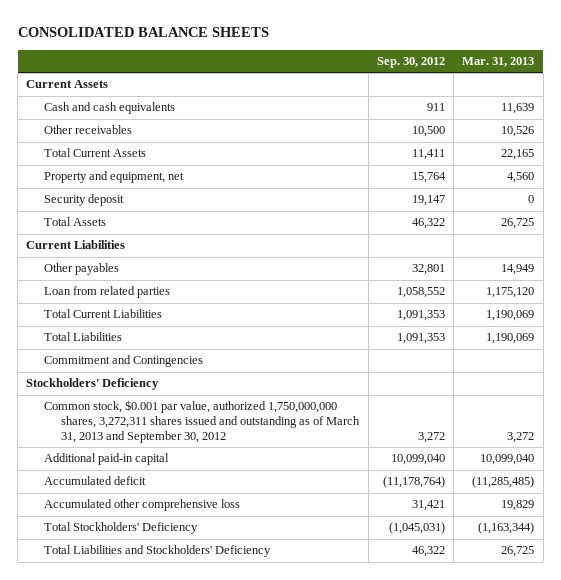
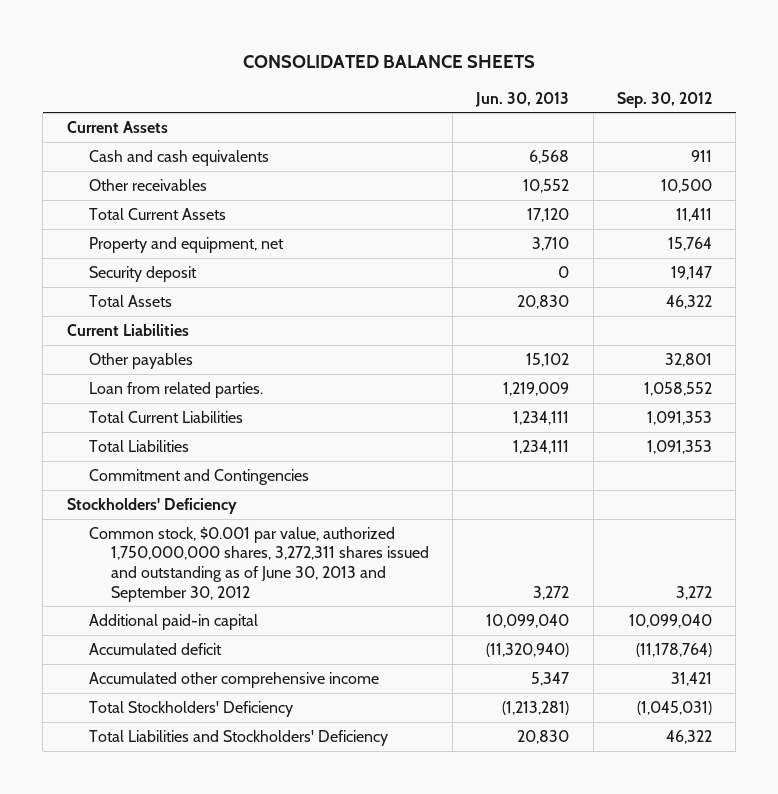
[462,57,535,68] Mar. 31, 2013 -> none
none -> [475,91,570,107] Jun. 30, 2013
[43,286,170,299] Loan from related parties -> [88,381,263,398] Loan from related parties.
[43,400,361,443] Common stock, $0.001 par value, authorized 1,750,000,000 shares, 3,272,311 shares issued and outstanding as of March 31, 2013 and September 30, 2012 -> [88,526,429,602] Common stock, $0.001 par value, authorized 1,750,000,000 shares, 3,272,311 shares issued and outstanding as of June 30, 2013 and September 30, 2012
[43,499,240,512] Accumulated other comprehensive loss -> [88,671,379,688] Accumulated other comprehensive income

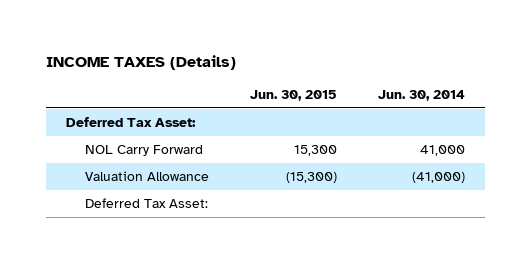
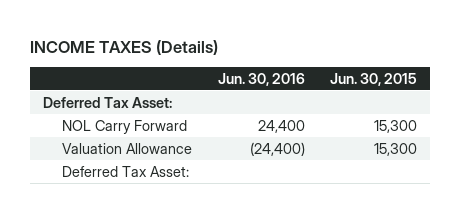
[377,90,465,102] Jun. 30, 2014 -> none
none -> [217,72,305,86] Jun. 30, 2016
[285,172,337,184] (15,300) -> [374,142,418,156] 15,300

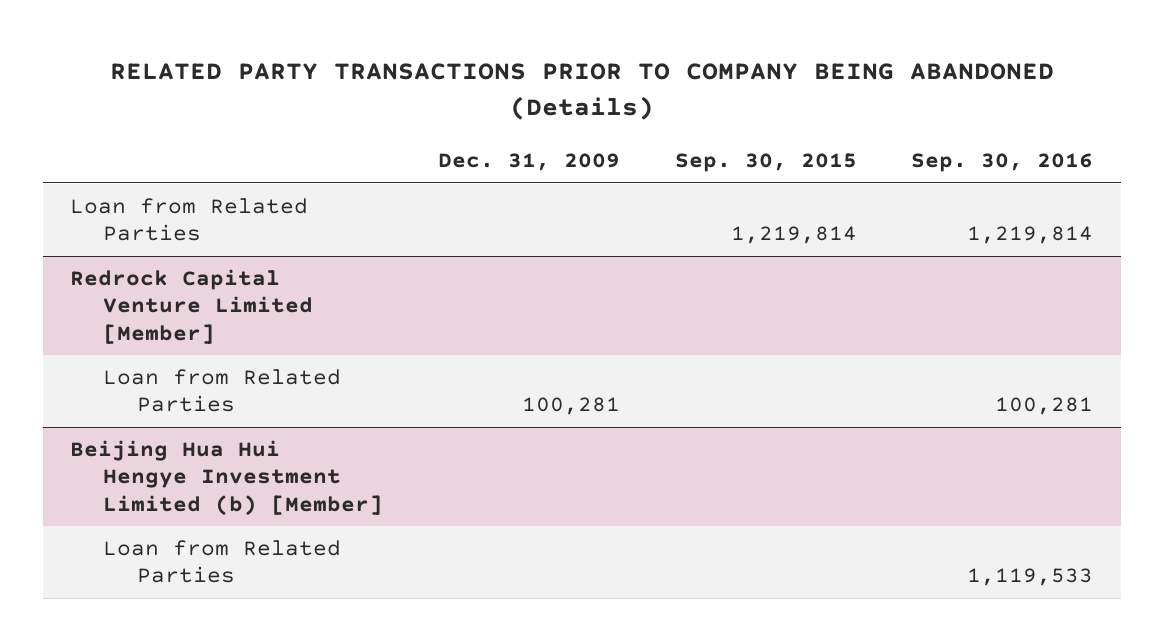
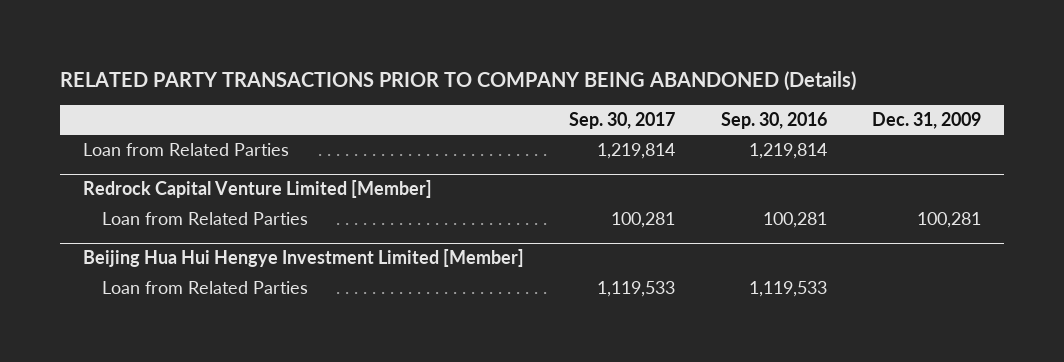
[674,153,857,173] Sep. 30, 2015 -> none
none -> [569,111,676,129] Sep. 30, 2017
[70,440,384,516] Beijing Hua Hui Hengye Investment Limited (b) [Member] -> [82,249,524,268] Beijing Hua Hui Hengye Investment Limited [Member]

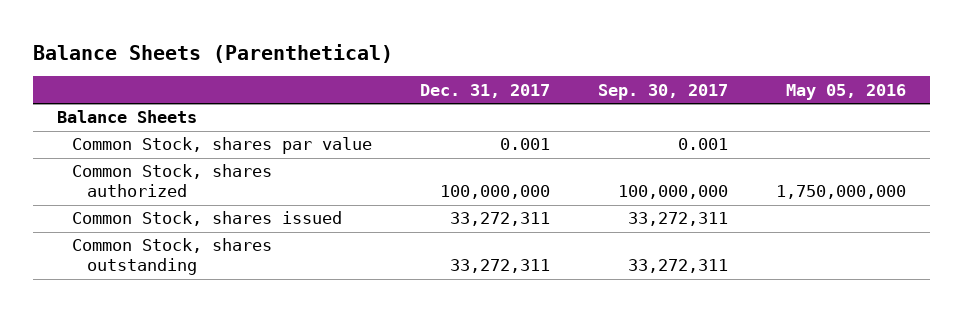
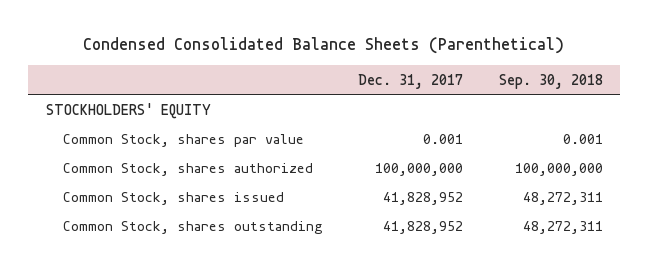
[33,43,394,63] Balance Sheets (Parenthetical) -> [83,37,565,55] Condensed Consolidated Balance Sheets (Parenthetical)
[597,83,728,100] Sep. 30, 2017 -> none
[785,83,906,100] May 05, 2016 -> none
none -> [498,73,603,89] Sep. 30, 2018
[57,110,198,124] Balance Sheets -> none
none -> [45,102,211,119] STOCKHOLDERS' EQUITY
[449,212,550,227] 33,272,311 -> [383,191,464,205] 41,828,952
[449,259,550,274] 33,272,311 -> [383,220,464,234] 41,828,952

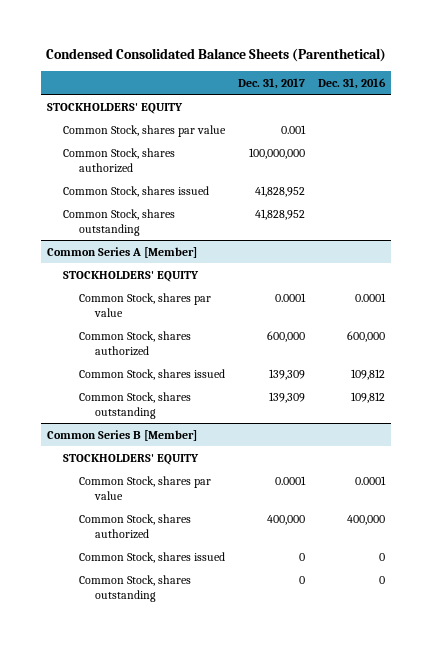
[498,73,603,89] Sep. 30, 2018 -> none
none -> [317,77,386,89] Dec. 31, 2016
none -> [47,246,198,258] Common Series A [Member]
none -> [63,270,200,282] STOCKHOLDERS' EQUITY
none -> [79,292,212,317] Common Stock, shares par value
none -> [79,330,192,356] Common Stock, shares authorized
none -> [79,368,226,380] Common Stock, shares issued
none -> [79,391,192,419] Common Stock, shares outstanding
none -> [47,429,198,441] Common Series B [Member]
none -> [63,453,200,465] STOCKHOLDERS' EQUITY
none -> [79,475,212,500] Common Stock, shares par value
none -> [79,513,192,539] Common Stock, shares authorized
none -> [79,551,226,563] Common Stock, shares issued
none -> [79,574,192,602] Common Stock, shares outstanding

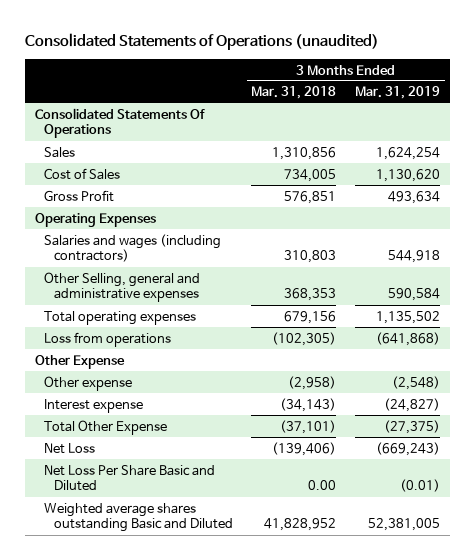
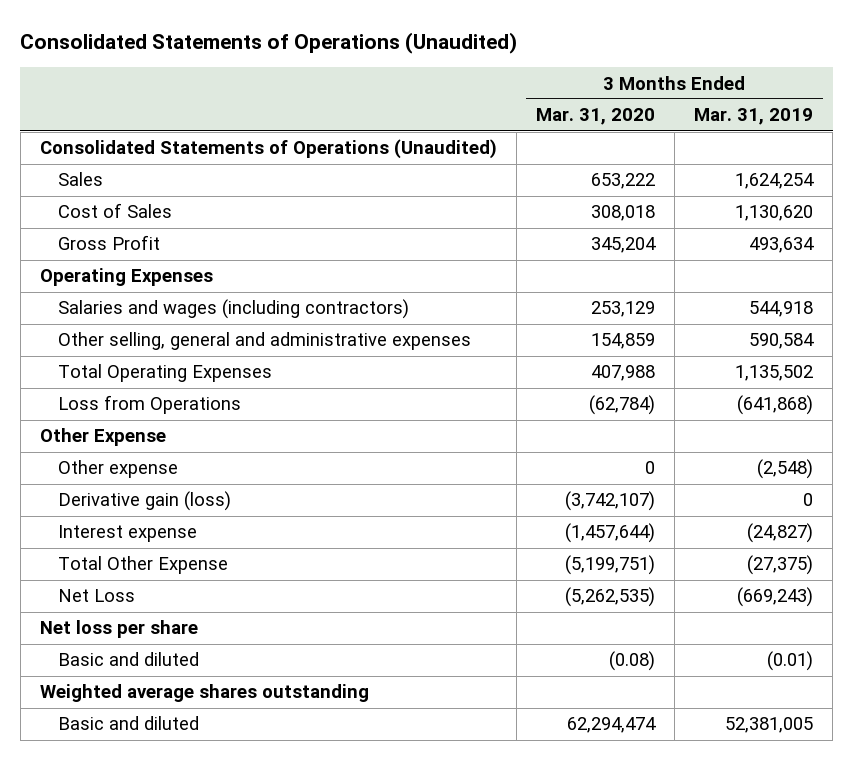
[25,32,380,50] Consolidated Statements of Operations (unaudited) -> [20,31,518,54] Consolidated Statements of Operations (Unaudited)
[251,86,337,100] Mar. 31, 2018 -> none
none -> [535,108,655,126] Mar. 31, 2020
[34,107,205,139] Consolidated Statements Of Operations -> [39,139,497,160] Consolidated Statements of Operations (Unaudited)
[44,271,201,303] Other Selling, general and administrative expenses -> [58,332,472,351] Other selling, general and administrative expenses
[44,310,197,325] Total operating expenses -> [58,364,273,383] Total Operating Expenses
[44,331,172,347] Loss from operations -> [58,395,242,415] Loss from Operations
none -> [58,491,232,512] Derivative gain (loss)
none -> [39,620,198,639] Net loss per share
[44,464,216,492] Net Loss Per Share Basic and Diluted -> [58,652,200,667] Basic and diluted
none -> [39,684,369,703] Weighted average shares outstanding
[44,502,233,533] Weighted average shares outstanding Basic and Diluted -> [58,716,200,731] Basic and diluted

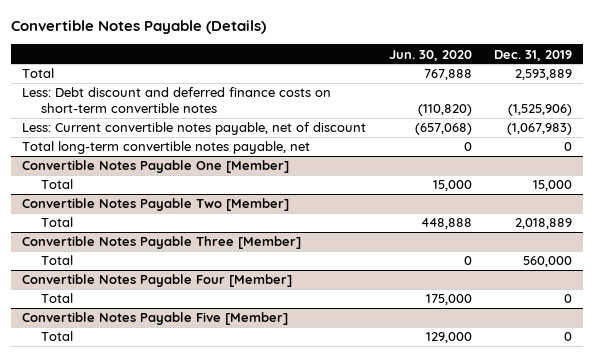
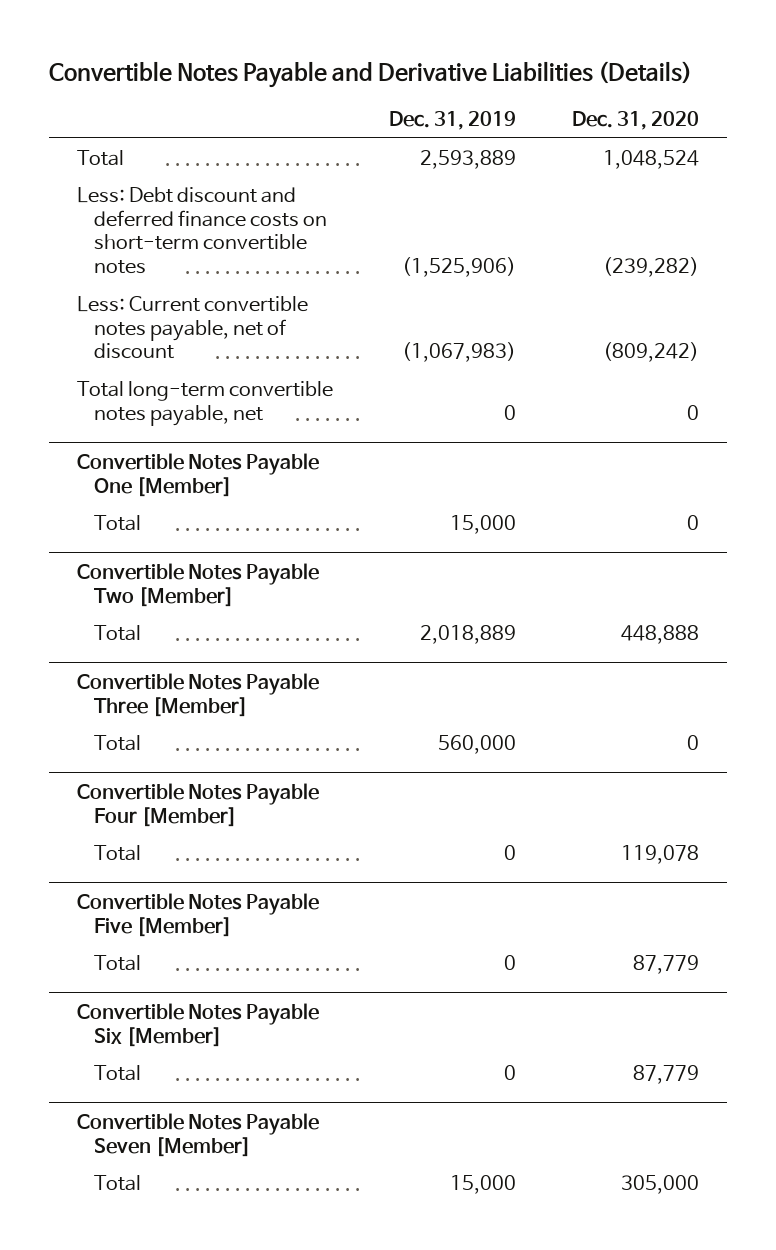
[10,20,266,35] Convertible Notes Payable (Details) -> [49,61,693,89] Convertible Notes Payable and Derivative Liabilities (Details)
[388,49,472,61] Jun. 30, 2020 -> none
none -> [572,111,700,131] Dec. 31, 2020
none -> [77,1002,320,1047] Convertible Notes Payable Six [Member]
none -> [93,1064,141,1081] Total
none -> [77,1112,320,1157] Convertible Notes Payable Seven [Member]
none -> [93,1174,141,1191] Total

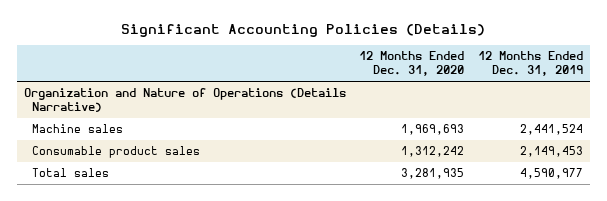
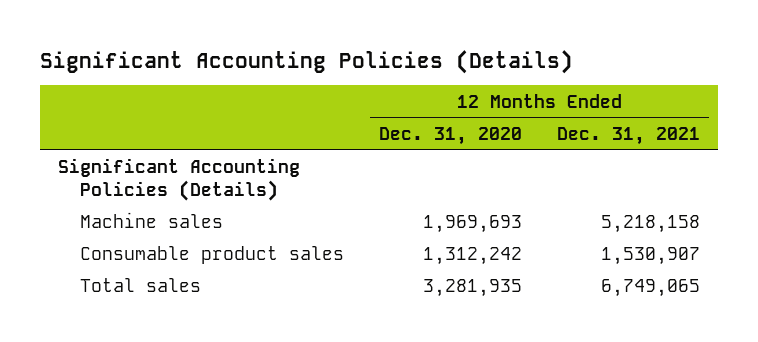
[478,51,584,77] 12 Months Ended Dec. 31, 2019 -> none
none -> [557,126,701,145] Dec. 31, 2021
[23,88,346,113] Organization and Nature of Operations (Details Narrative) -> [57,158,300,201] Significant Accounting Policies (Details)

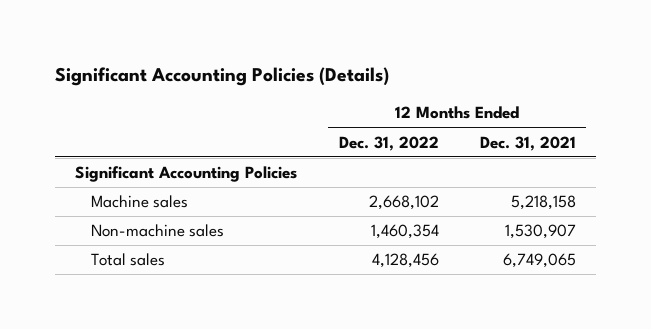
[378,126,522,145] Dec. 31, 2020 -> none
none -> [338,135,439,151] Dec. 31, 2022
[57,158,300,201] Significant Accounting Policies (Details) -> [75,166,298,183] Significant Accounting Policies
[79,246,344,265] Consumable product sales -> [90,224,224,238] Non-machine sales

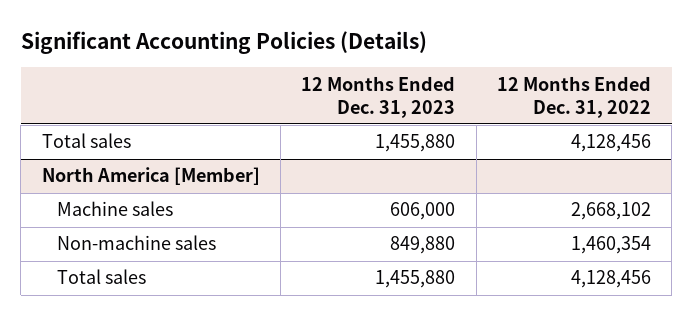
[479,135,576,151] Dec. 31, 2021 -> none
none -> [301,75,456,118] 12 Months Ended Dec. 31, 2023
[75,166,298,183] Significant Accounting Policies -> none
none -> [41,133,131,149] Total sales
none -> [41,167,260,186] North America [Member]

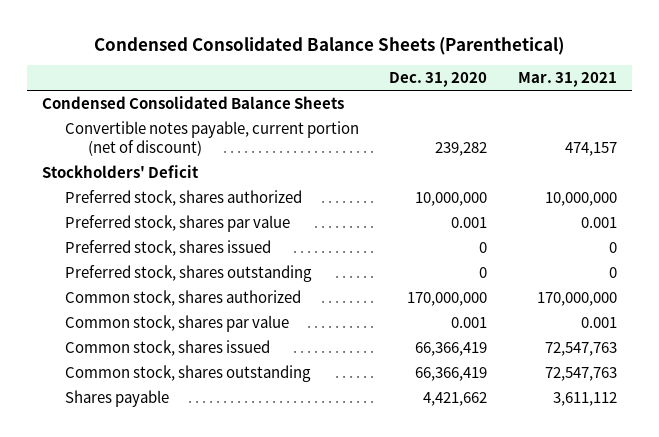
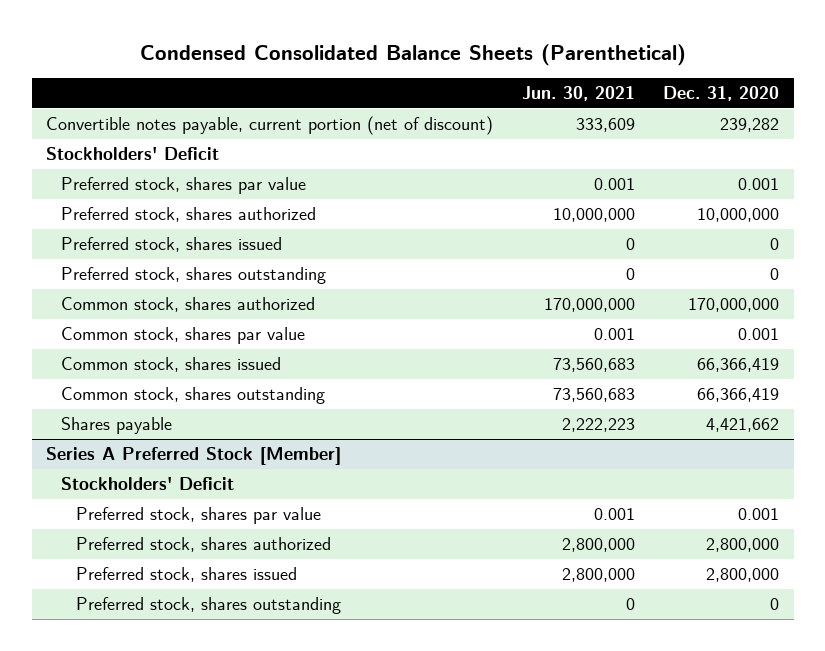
[517,72,617,88] Mar. 31, 2021 -> none
none -> [521,86,635,102] Jun. 30, 2021
[42,95,345,109] Condensed Consolidated Balance Sheets -> none
[65,189,303,206] Preferred stock, shares authorized -> [60,207,316,223] Preferred stock, shares authorized
none -> [46,447,342,466] Series A Preferred Stock [Member]
none -> [60,477,234,491] Stockholders' Deficit
none -> [75,507,321,525] Preferred stock, shares par value
none -> [75,537,331,553] Preferred stock, shares authorized
none -> [75,567,297,583] Preferred stock, shares issued
none -> [75,597,341,615] Preferred stock, shares outstanding

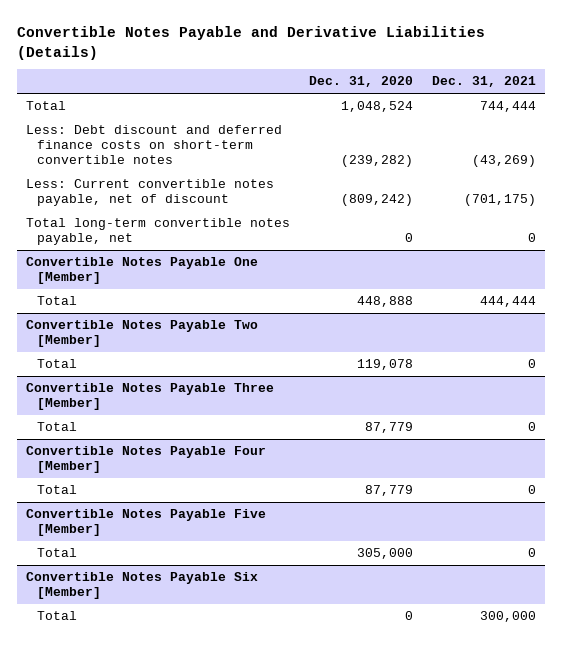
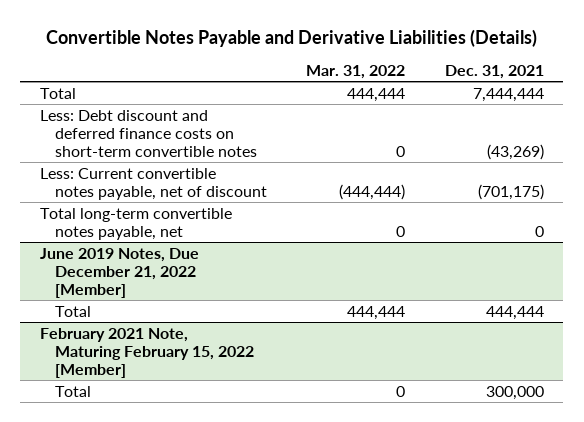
[309,76,414,88] Dec. 31, 2020 -> none
none -> [306,64,406,79] Mar. 31, 2022
[479,101,536,113] 744,444 -> [472,87,544,102] 7,444,444
[26,257,259,285] Convertible Notes Payable One [Member] -> [39,247,199,298] June 2019 Notes, Due December 21, 2022 [Member]
[37,359,78,369] Total -> none
[26,383,275,411] Convertible Notes Payable Three [Member] -> none
[37,422,78,432] Total -> none
[26,446,267,474] Convertible Notes Payable Four [Member] -> none
[37,485,78,495] Total -> none
[26,509,267,537] Convertible Notes Payable Five [Member] -> none
[37,548,78,558] Total -> none
[26,572,259,600] Convertible Notes Payable Six [Member] -> none
[26,320,259,348] Convertible Notes Payable Two [Member] -> [39,327,254,378] February 2021 Note, Maturing February 15, 2022 [Member]

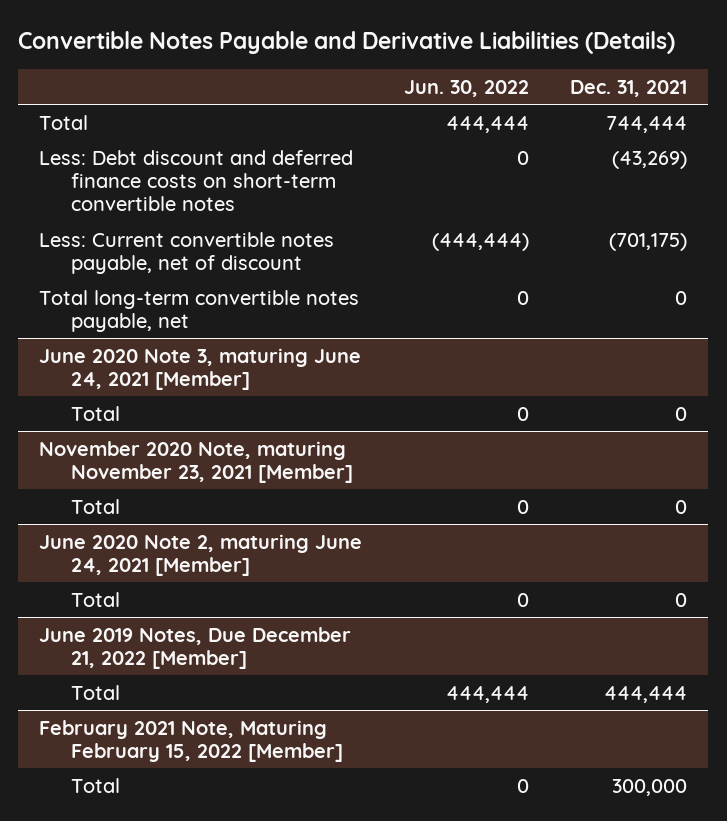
[306,64,406,79] Mar. 31, 2022 -> none
none -> [403,79,529,97] Jun. 30, 2022
[472,87,544,102] 7,444,444 -> [606,115,688,133] 744,444
none -> [39,347,362,390] June 2020 Note 3, maturing June 24, 2021 [Member]
none -> [70,405,120,421] Total
none -> [39,440,353,483] November 2020 Note, maturing November 23, 2021 [Member]
none -> [70,498,120,514] Total
none -> [39,533,363,576] June 2020 Note 2, maturing June 24, 2021 [Member]
none -> [70,591,120,607] Total

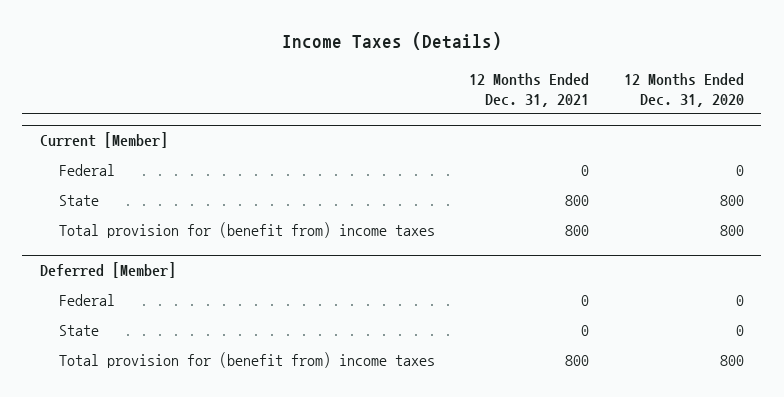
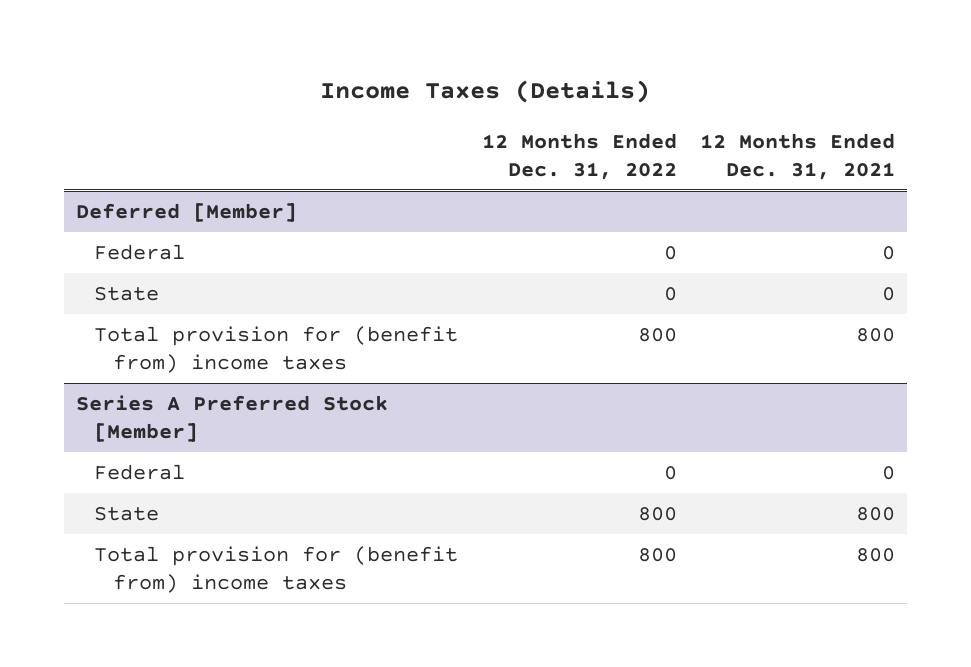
[623,72,744,107] 12 Months Ended Dec. 31, 2020 -> none
none -> [481,132,677,180] 12 Months Ended Dec. 31, 2022
[39,132,168,149] Current [Member] -> none
[58,164,115,177] Federal -> none
[58,195,99,207] State -> none
[58,222,435,239] Total provision for (benefit from) income taxes -> none
none -> [75,395,388,443] Series A Preferred Stock [Member]
none -> [94,464,186,481] Federal
none -> [94,507,160,522] State
none -> [94,546,459,594] Total provision for (benefit from) income taxes

